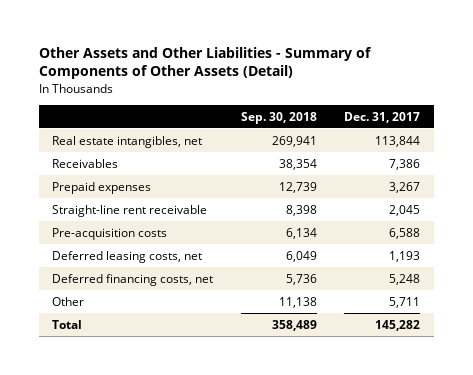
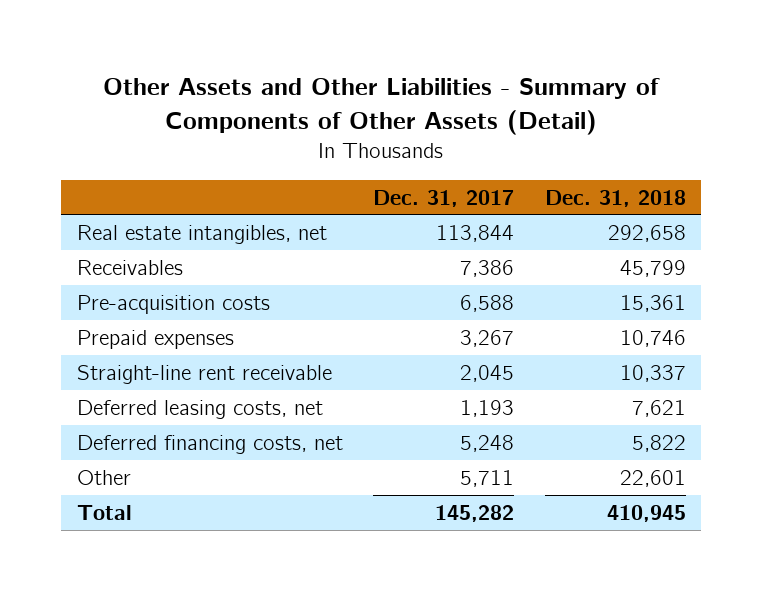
[240,111,317,124] Sep. 30, 2018 -> none
none -> [544,189,686,207] Dec. 31, 2018
[52,227,168,240] Pre-acquisition costs -> [76,294,270,314] Pre-acquisition costs

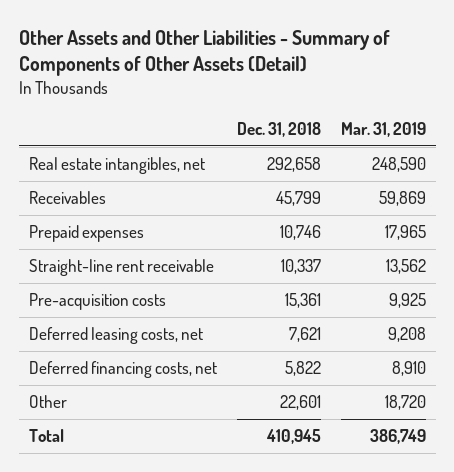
[373,189,515,207] Dec. 31, 2017 -> none
none -> [340,121,426,137] Mar. 31, 2019
[76,294,270,314] Pre-acquisition costs -> [28,293,166,311] Pre-acquisition costs

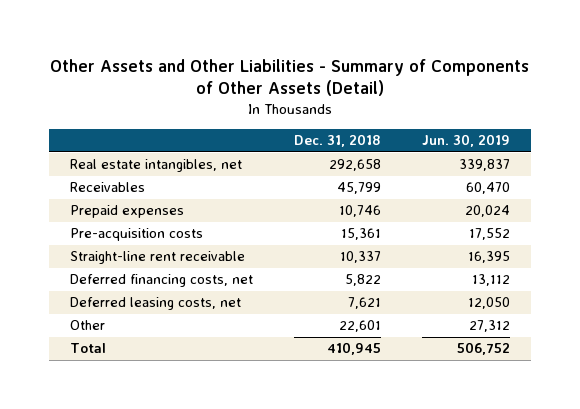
[340,121,426,137] Mar. 31, 2019 -> none
none -> [422,134,511,148] Jun. 30, 2019
[28,259,214,277] Straight-line rent receivable -> [69,251,245,265] Straight-line rent receivable
[28,327,203,345] Deferred leasing costs, net -> [69,297,241,311] Deferred leasing costs, net

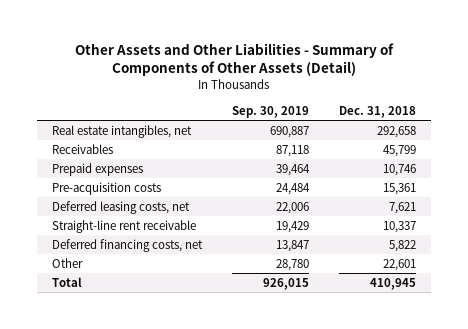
[422,134,511,148] Jun. 30, 2019 -> none
none -> [232,105,310,118] Sep. 30, 2019
[69,297,241,311] Deferred leasing costs, net -> [51,200,190,214] Deferred leasing costs, net

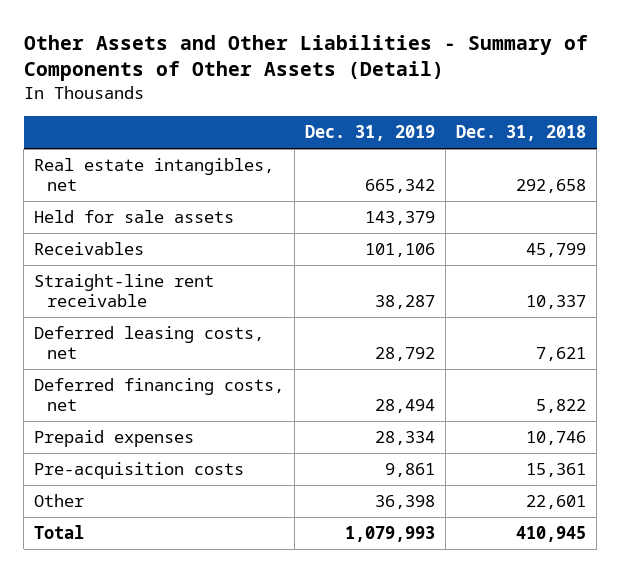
[232,105,310,118] Sep. 30, 2019 -> none
none -> [305,125,436,142] Dec. 31, 2019
none -> [34,210,235,224] Held for sale assets
[51,200,190,214] Deferred leasing costs, net -> [34,326,265,359] Deferred leasing costs, net
[51,162,143,176] Prepaid expenses -> [34,430,195,448] Prepaid expenses
[51,181,161,195] Pre-acquisition costs -> [34,462,245,480] Pre-acquisition costs

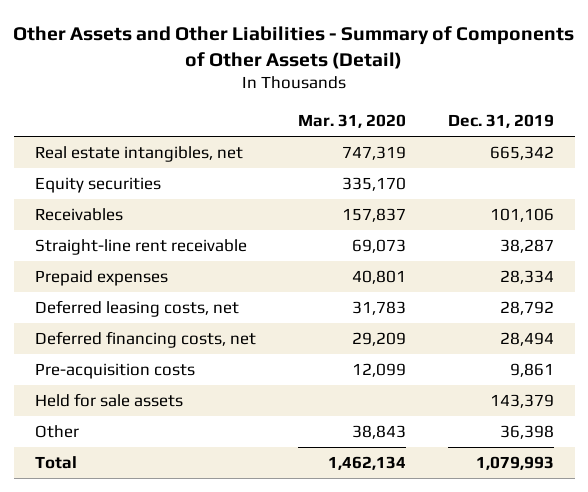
[456,125,587,142] Dec. 31, 2018 -> none
none -> [297,114,406,129] Mar. 31, 2020
none -> [34,177,161,194] Equity securities
[34,430,195,448] Prepaid expenses -> [34,270,168,287] Prepaid expenses
[34,210,235,224] Held for sale assets -> [34,393,183,408] Held for sale assets

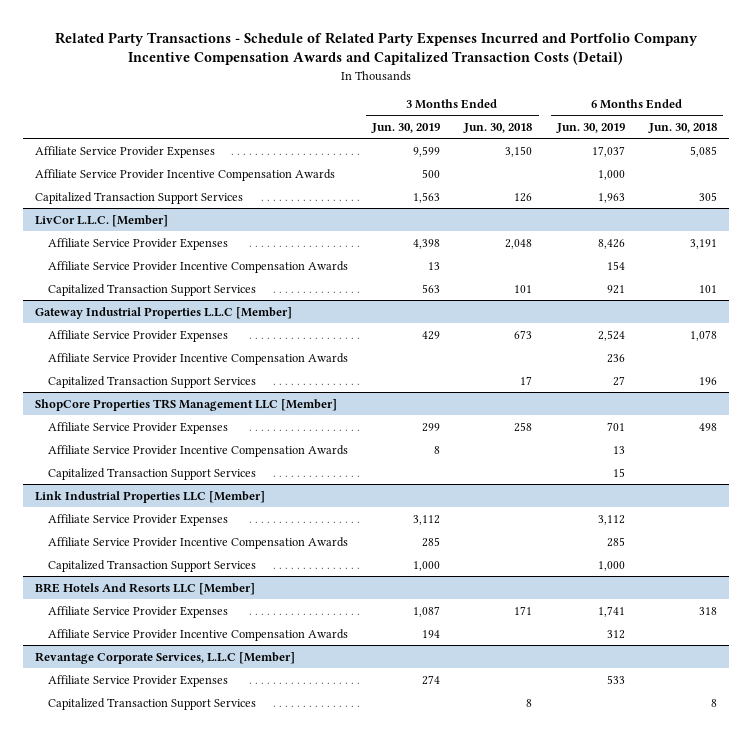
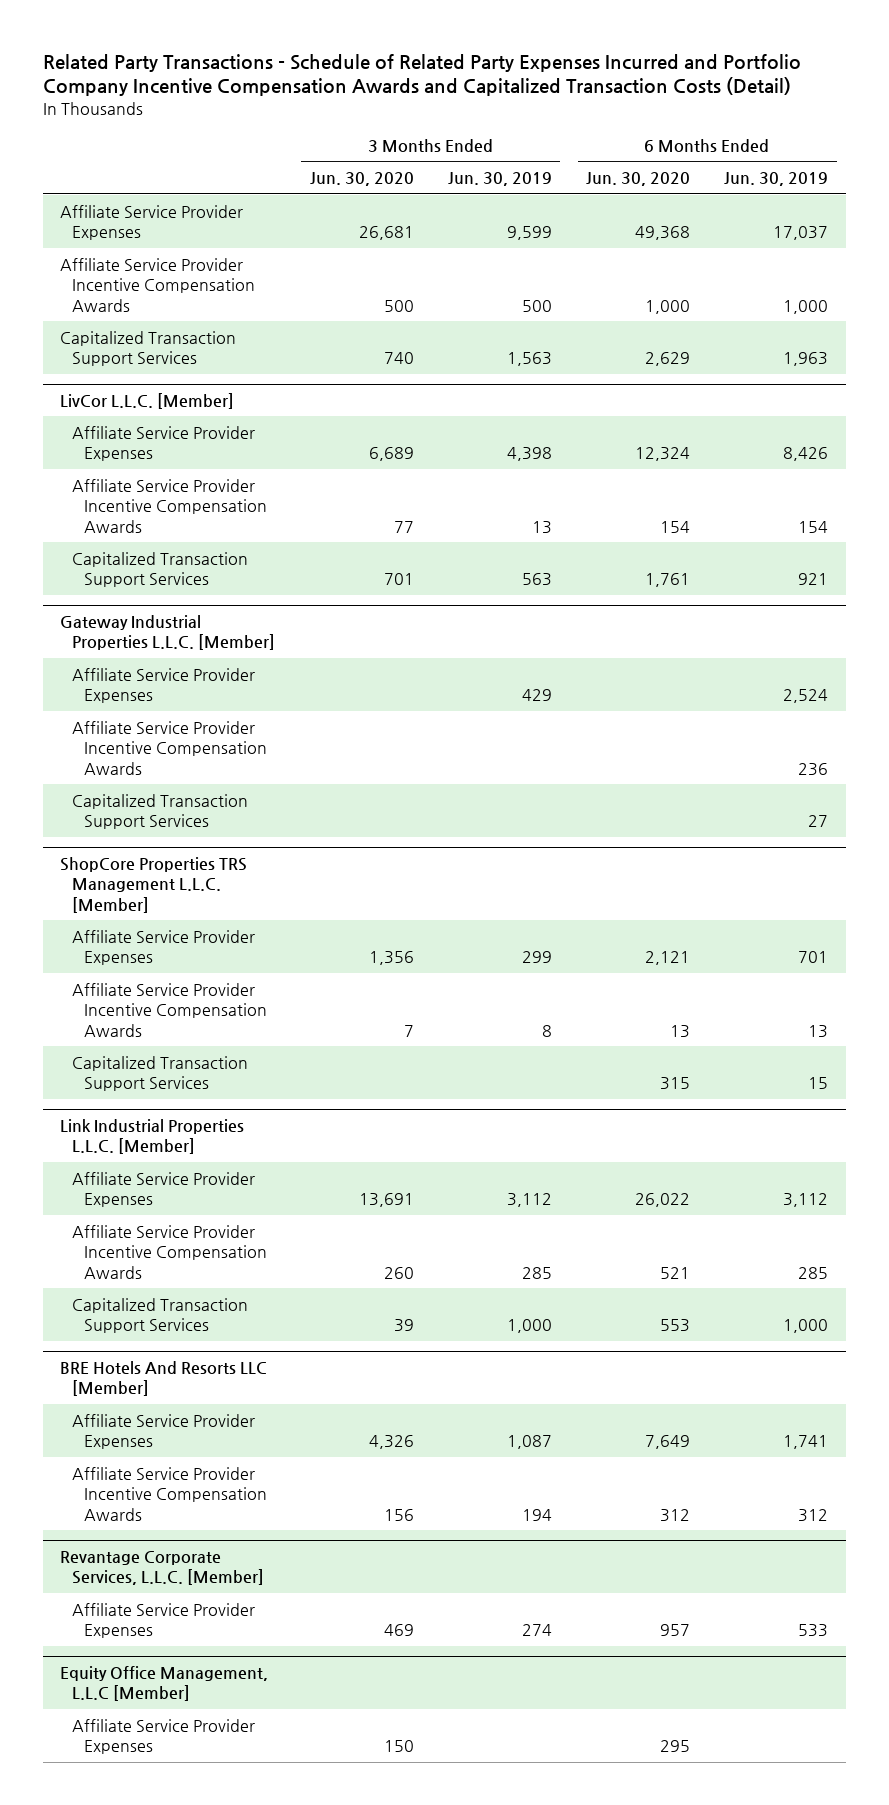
[463,122,533,133] Jun. 30, 2018 -> none
[648,122,718,133] Jun. 30, 2018 -> none
none -> [309,172,414,187] Jun. 30, 2020
none -> [586,172,691,187] Jun. 30, 2020
[35,306,293,319] Gateway Industrial Properties L.L.C [Member] -> [60,614,276,651] Gateway Industrial Properties L.L.C. [Member]
[35,398,338,411] ShopCore Properties TRS Management LLC [Member] -> [60,856,248,913] ShopCore Properties TRS Management L.L.C. [Member]
[35,490,266,503] Link Industrial Properties LLC [Member] -> [60,1118,245,1155] Link Industrial Properties L.L.C. [Member]
[35,651,296,664] Revantage Corporate Services, L.L.C [Member] -> [60,1550,265,1586] Revantage Corporate Services, L.L.C. [Member]
[47,697,256,710] Capitalized Transaction Support Services -> none
none -> [60,1665,269,1702] Equity Office Management, L.L.C [Member]
none -> [72,1718,256,1755] Affiliate Service Provider Expenses

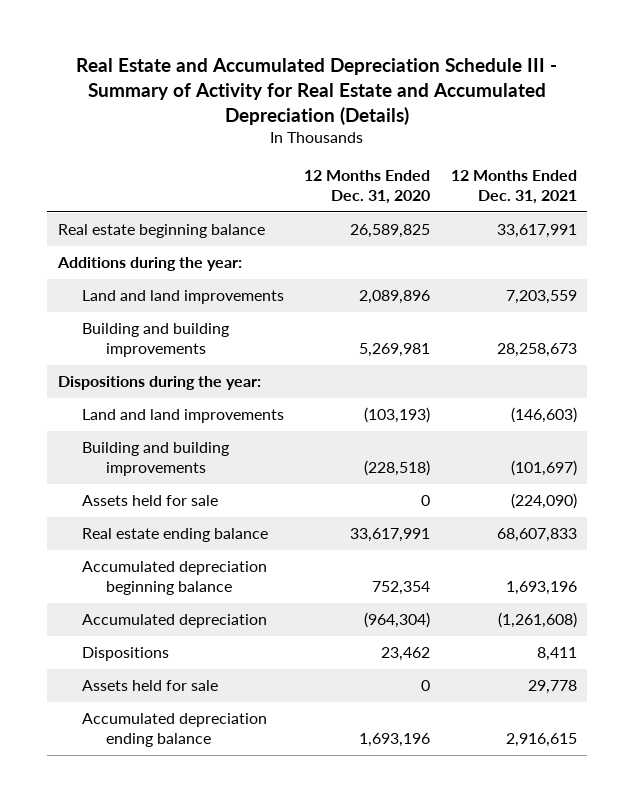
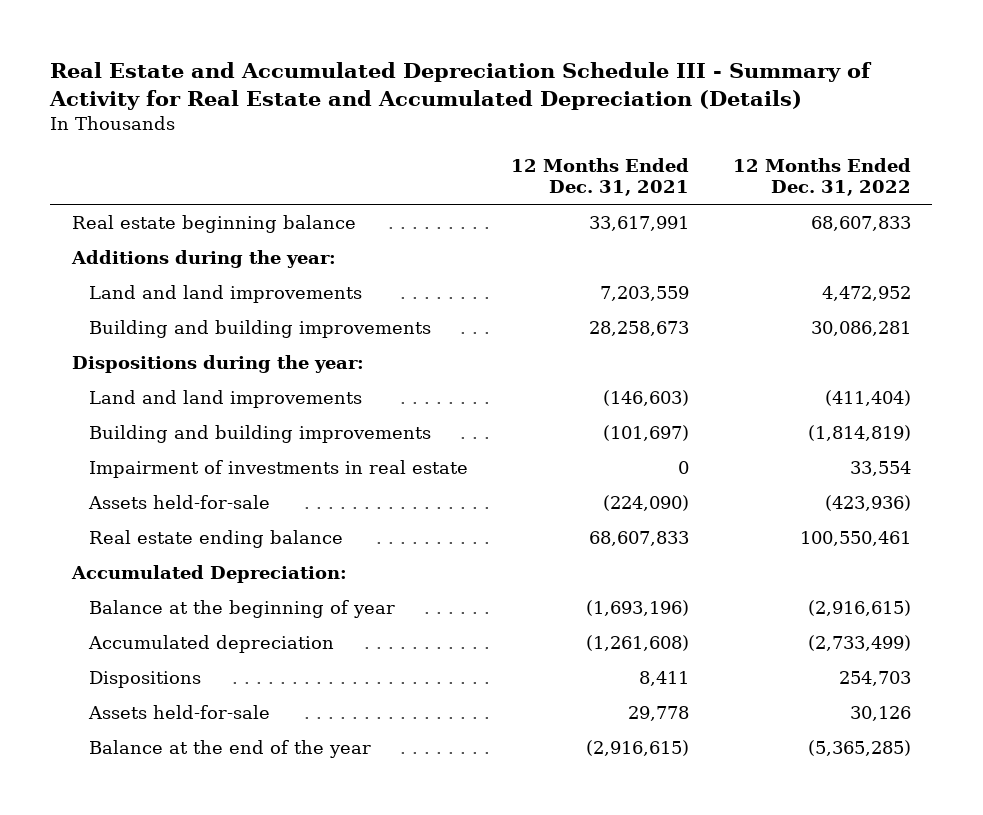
[304,169,431,205] 12 Months Ended Dec. 31, 2020 -> none
none -> [732,157,911,196] 12 Months Ended Dec. 31, 2022
none -> [88,460,468,479] Impairment of investments in real estate
[81,495,218,507] Assets held for sale -> [87,495,270,510] Assets held-for-sale
none -> [71,565,348,584] Accumulated Depreciation:
[81,561,267,596] Accumulated depreciation beginning balance -> [88,600,395,619] Balance at the beginning of year
[505,581,577,596] 1,693,196 -> [586,600,690,617] (1,693,196)
[81,713,267,748] Accumulated depreciation ending balance -> none
[81,680,218,692] Assets held for sale -> [87,705,270,720] Assets held-for-sale
none -> [88,740,371,759] Balance at the end of the year

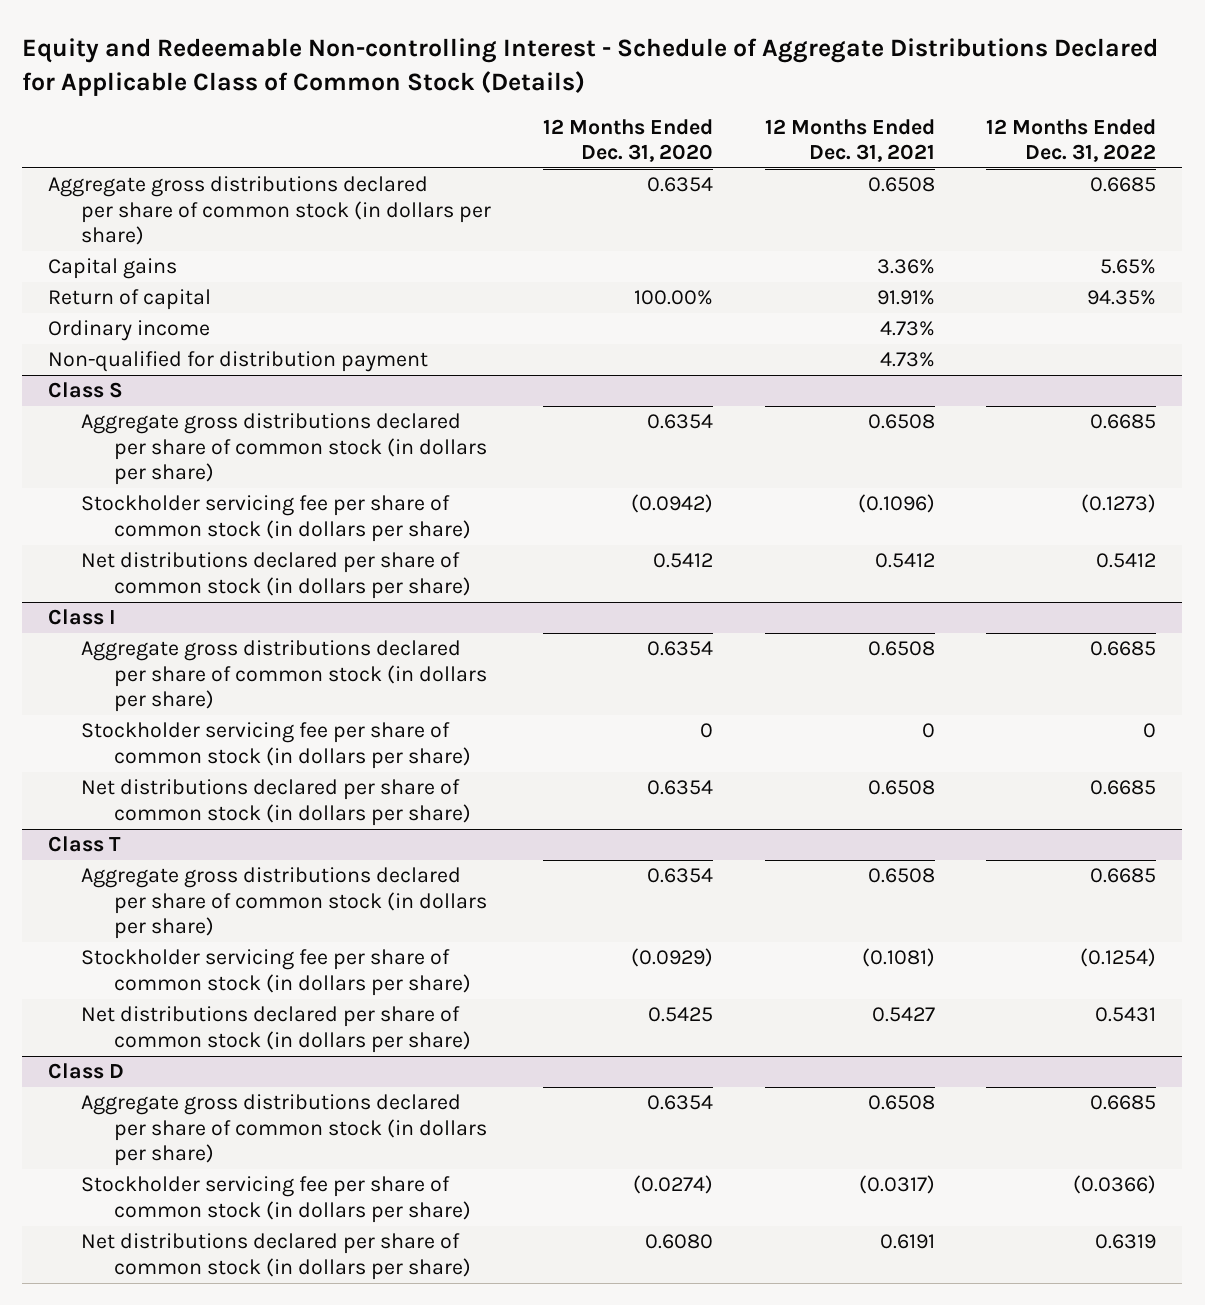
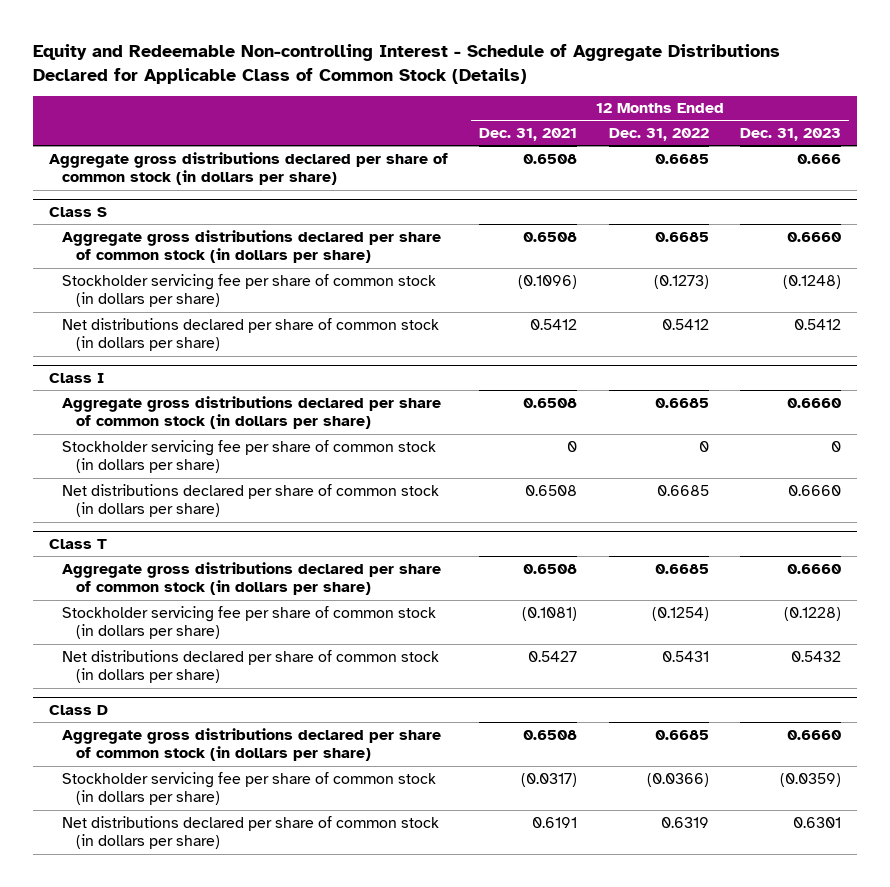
[542,118,713,163] 12 Months Ended Dec. 31, 2020 -> none
none -> [740,128,842,142] Dec. 31, 2023
[48,258,178,280] Capital gains -> none
[48,289,212,311] Return of capital -> none
[48,320,211,342] Ordinary income -> none
[48,351,429,373] Non-qualified for distribution payment -> none

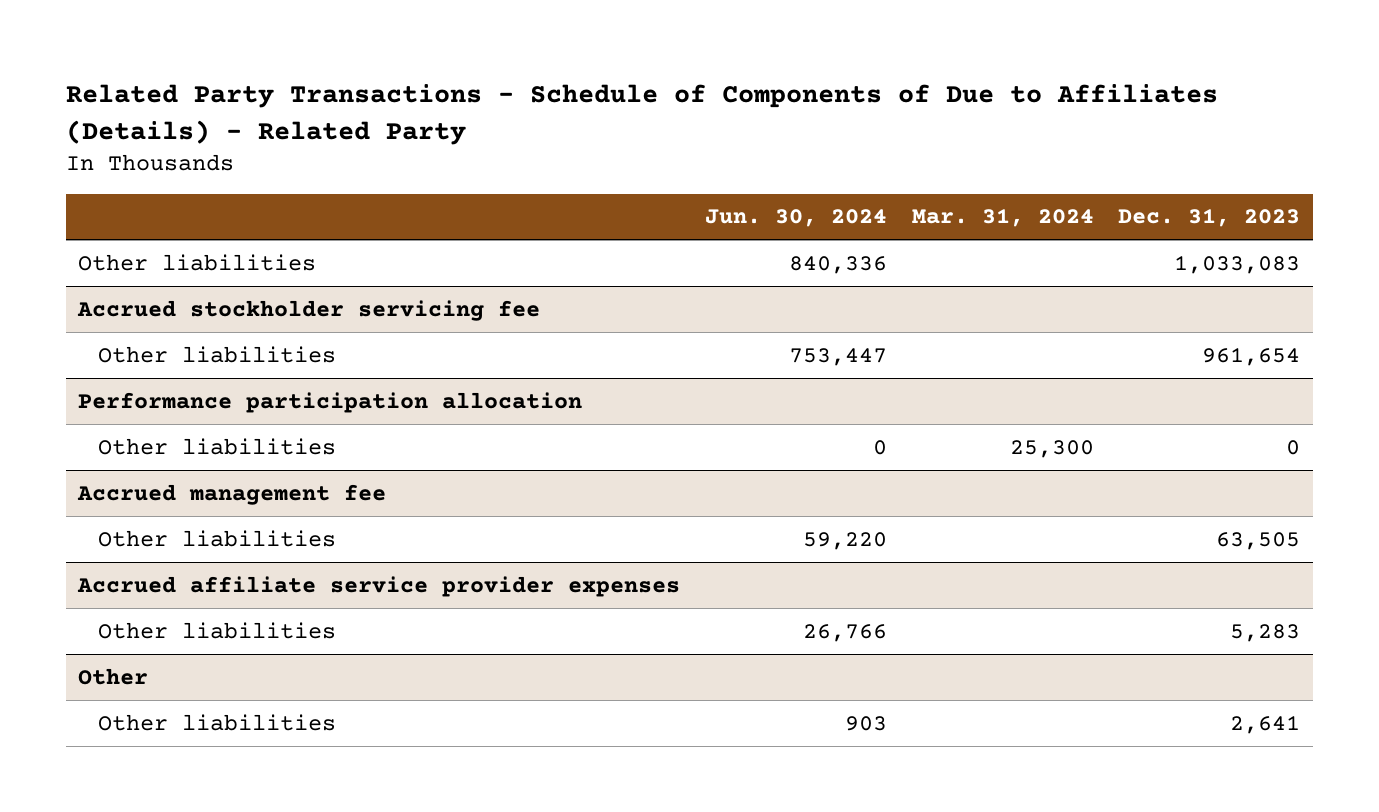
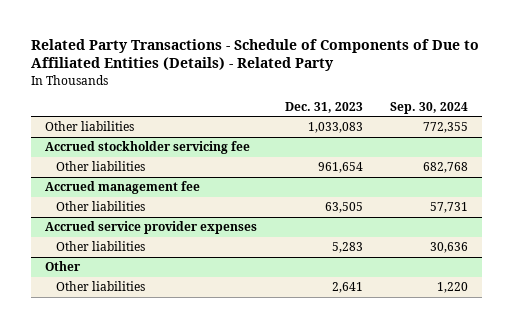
[66,84,1219,145] Related Party Transactions - Schedule of Components of Due to Affiliates (Details) - Related Party -> [31,38,480,72] Related Party Transactions - Schedule of Components of Due to Affiliated Entities (Details) - Related Party
[705,209,888,228] Jun. 30, 2024 -> none
[911,208,1094,228] Mar. 31, 2024 -> none
none -> [390,101,469,114] Sep. 30, 2024
[78,391,583,413] Performance participation allocation -> none
[98,437,337,455] Other liabilities -> none
[77,575,681,597] Accrued affiliate service provider expenses -> [44,221,257,235] Accrued service provider expenses

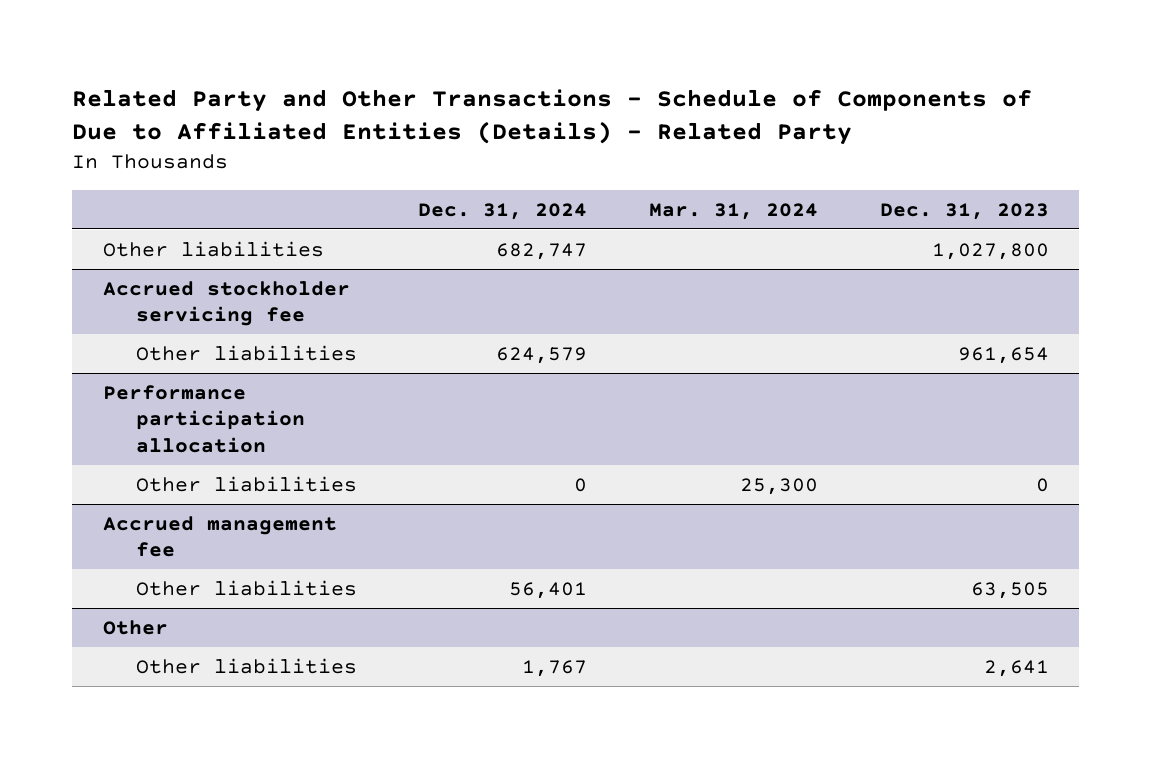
[31,38,480,72] Related Party Transactions - Schedule of Components of Due to Affiliated Entities (Details) - Related Party -> [72,88,1033,146] Related Party and Other Transactions - Schedule of Components of Due to Affiliated Entities (Details) - Related Party
[390,101,469,114] Sep. 30, 2024 -> none
none -> [418,202,588,220] Dec. 31, 2024
none -> [648,202,818,220] Mar. 31, 2024
[307,122,363,134] 1,033,083 -> [931,242,1049,260] 1,027,800
none -> [102,384,305,453] Performance participation allocation
none -> [135,475,357,492] Other liabilities
[44,221,257,235] Accrued service provider expenses -> none
[56,241,146,252] Other liabilities -> none

